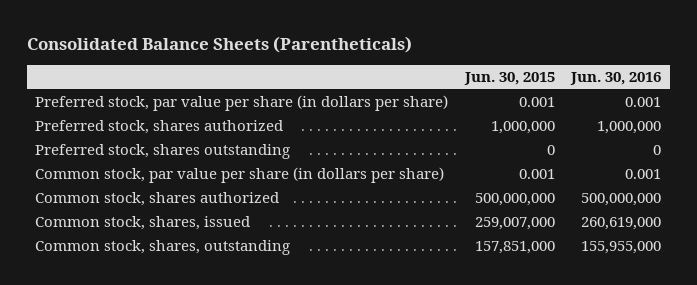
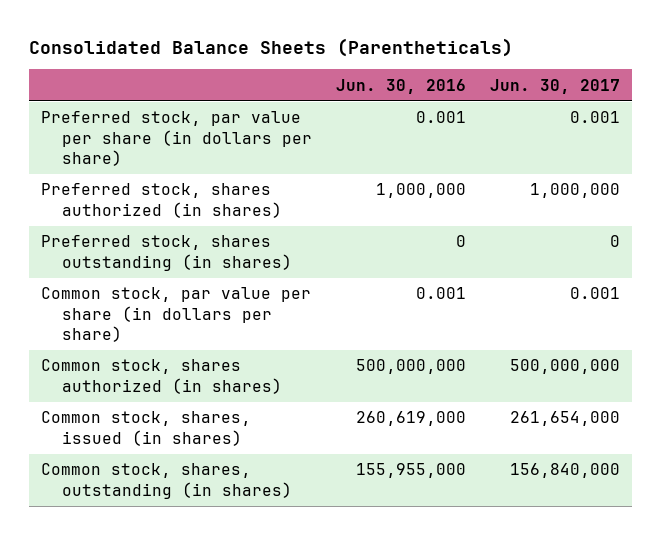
[463,72,555,86] Jun. 30, 2015 -> none
none -> [490,78,621,94] Jun. 30, 2017
[35,120,284,135] Preferred stock, shares authorized -> [41,183,283,218] Preferred stock, shares authorized (in shares)
[35,144,291,160] Preferred stock, shares outstanding -> [41,235,293,271] Preferred stock, shares outstanding (in shares)
[35,192,280,207] Common stock, shares authorized -> [41,359,283,394] Common stock, shares authorized (in shares)
[35,216,251,231] Common stock, shares, issued -> [41,411,252,446] Common stock, shares, issued (in shares)
[35,240,291,256] Common stock, shares, outstanding -> [41,463,293,499] Common stock, shares, outstanding (in shares)

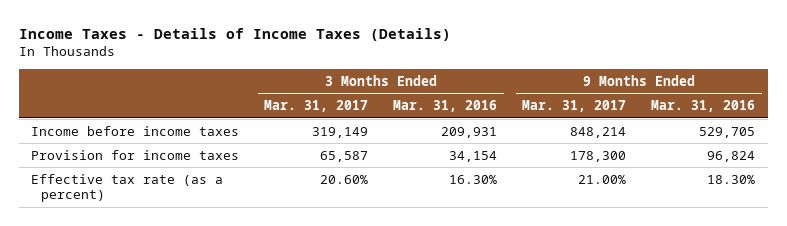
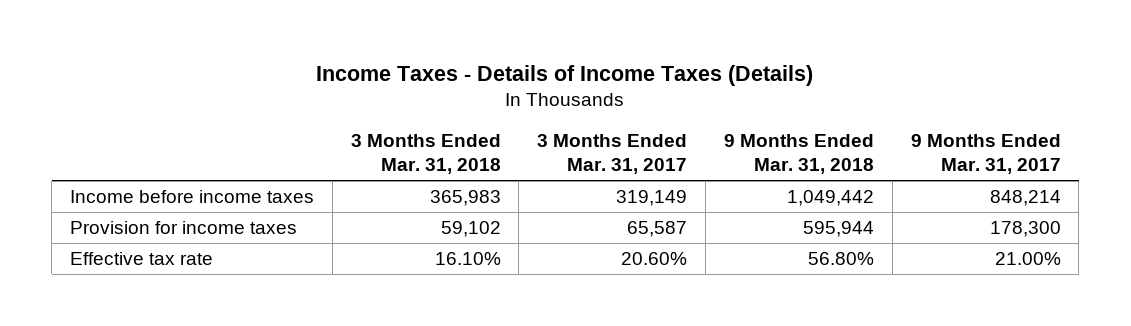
[393,99,498,112] Mar. 31, 2016 -> none
[651,99,756,112] Mar. 31, 2016 -> none
none -> [350,134,501,175] 3 Months Ended Mar. 31, 2018
none -> [723,134,874,175] 9 Months Ended Mar. 31, 2018
[31,173,224,203] Effective tax rate (as a percent) -> [70,251,214,265] Effective tax rate

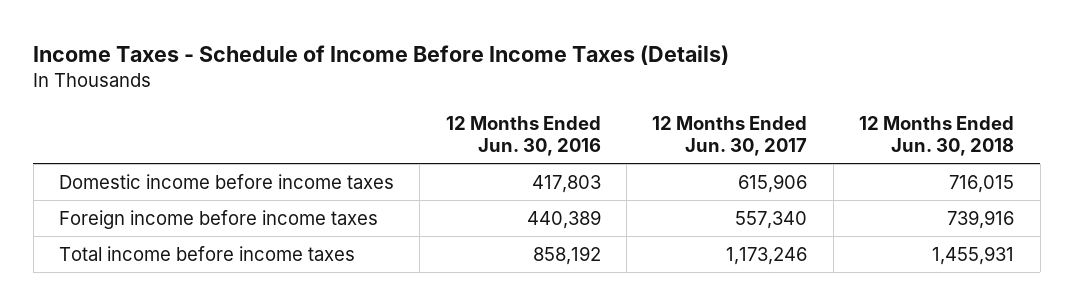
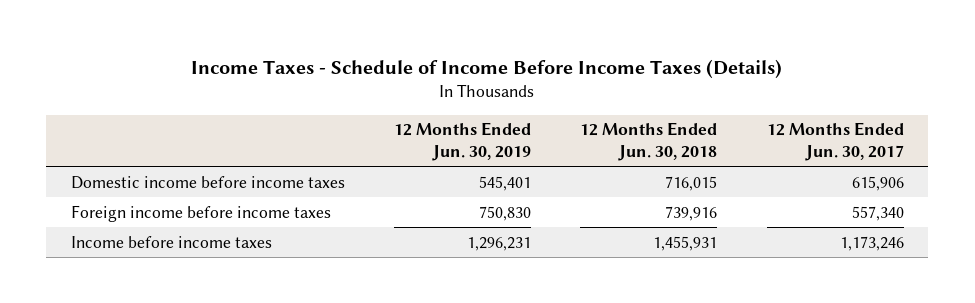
[445,116,601,157] 12 Months Ended Jun. 30, 2016 -> none
none -> [394,122,532,161] 12 Months Ended Jun. 30, 2019
[58,245,355,261] Total income before income taxes -> [70,235,272,248] Income before income taxes

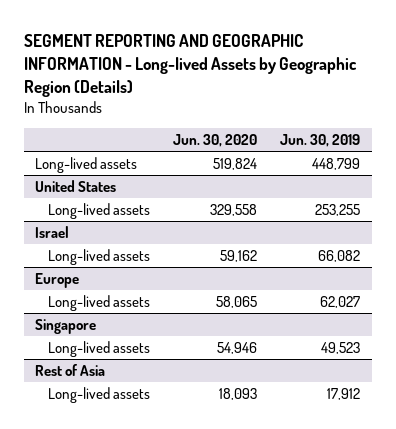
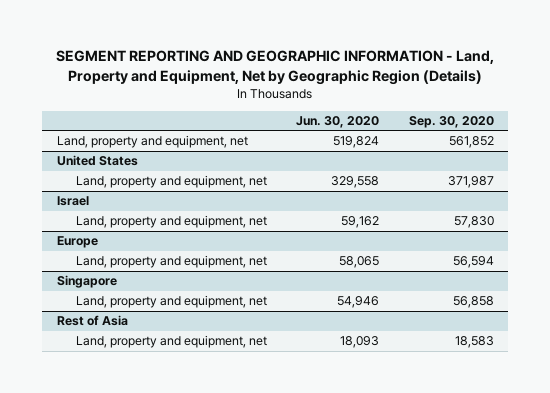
[23,33,357,98] SEGMENT REPORTING AND GEOGRAPHIC INFORMATION - Long-lived Assets by Geographic Region (Details) -> [56,50,495,85] SEGMENT REPORTING AND GEOGRAPHIC INFORMATION - Land, Property and Equipment, Net by Geographic Region (Details)
[280,134,361,148] Jun. 30, 2019 -> none
none -> [408,115,494,128] Sep. 30, 2020
[35,157,138,174] Long-lived assets -> [56,135,248,149] Land, property and equipment, net
[47,203,150,220] Long-lived assets -> [75,175,267,189] Land, property and equipment, net
[47,249,150,266] Long-lived assets -> [75,215,267,229] Land, property and equipment, net
[47,295,150,312] Long-lived assets -> [75,255,267,269] Land, property and equipment, net
[47,341,150,358] Long-lived assets -> [75,295,267,309] Land, property and equipment, net
[47,387,150,404] Long-lived assets -> [75,335,267,349] Land, property and equipment, net

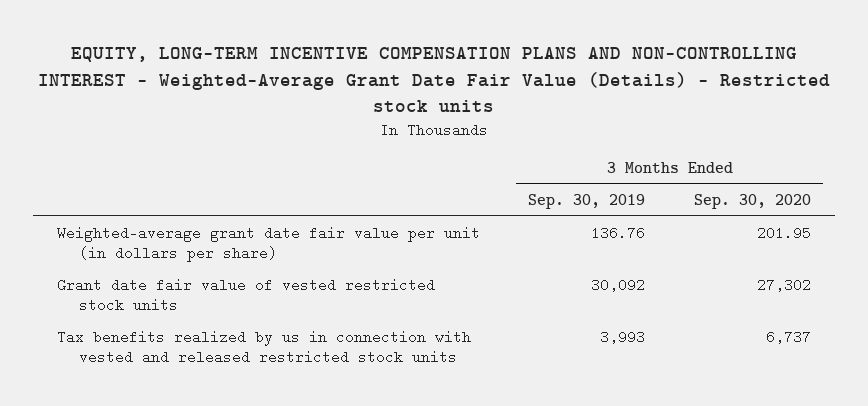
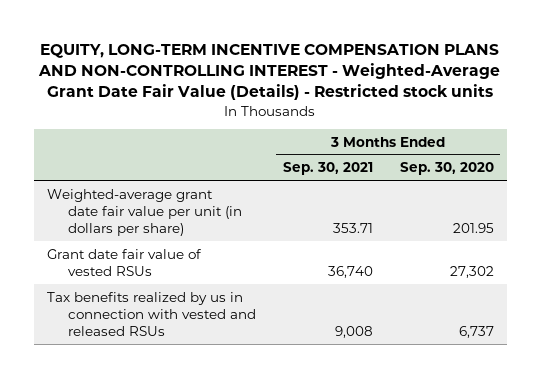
[528,193,646,209] Sep. 30, 2019 -> none
none -> [282,162,373,176] Sep. 30, 2021
[56,278,435,313] Grant date fair value of vested restricted stock units -> [47,248,203,276] Grant date fair value of vested RSUs
[56,330,471,365] Tax benefits realized by us in connection with vested and released restricted stock units -> [47,291,256,337] Tax benefits realized by us in connection with vested and released RSUs

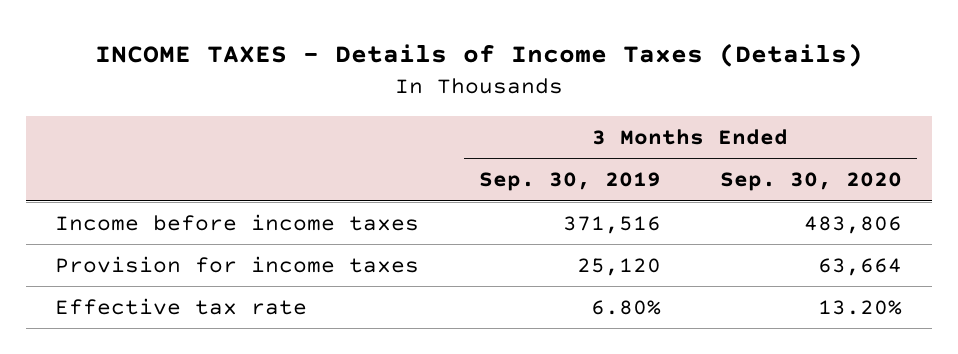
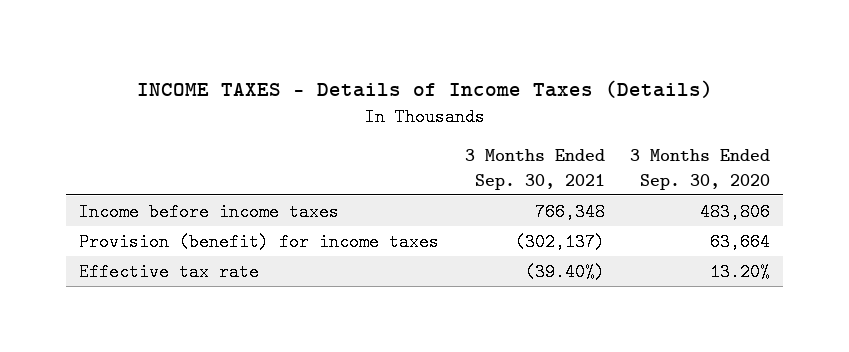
[478,172,661,192] Sep. 30, 2019 -> none
none -> [464,149,605,190] 3 Months Ended Sep. 30, 2021
[55,255,420,273] Provision for income taxes -> [78,232,439,251] Provision (benefit) for income taxes

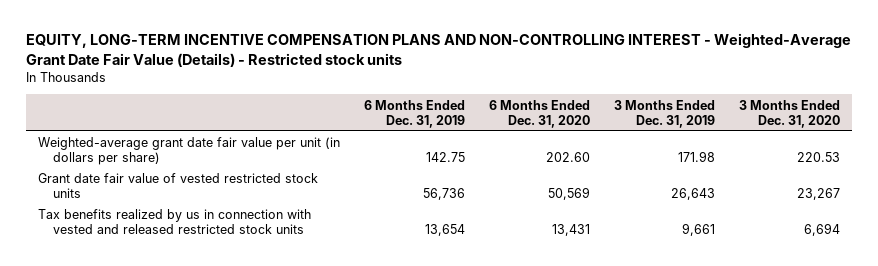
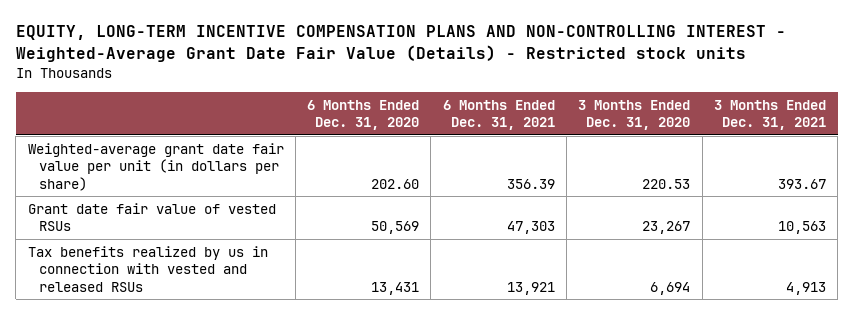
[363,99,465,128] 6 Months Ended Dec. 31, 2019 -> none
[614,99,716,128] 3 Months Ended Dec. 31, 2019 -> none
none -> [442,99,555,131] 6 Months Ended Dec. 31, 2021
none -> [713,99,826,131] 3 Months Ended Dec. 31, 2021
[37,173,318,199] Grant date fair value of vested restricted stock units -> [27,202,276,232] Grant date fair value of vested RSUs
[37,209,311,235] Tax benefits realized by us in connection with vested and released restricted stock units -> [27,245,268,292] Tax benefits realized by us in connection with vested and released RSUs

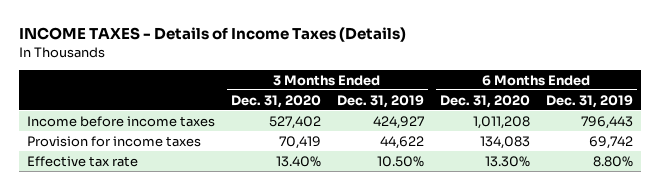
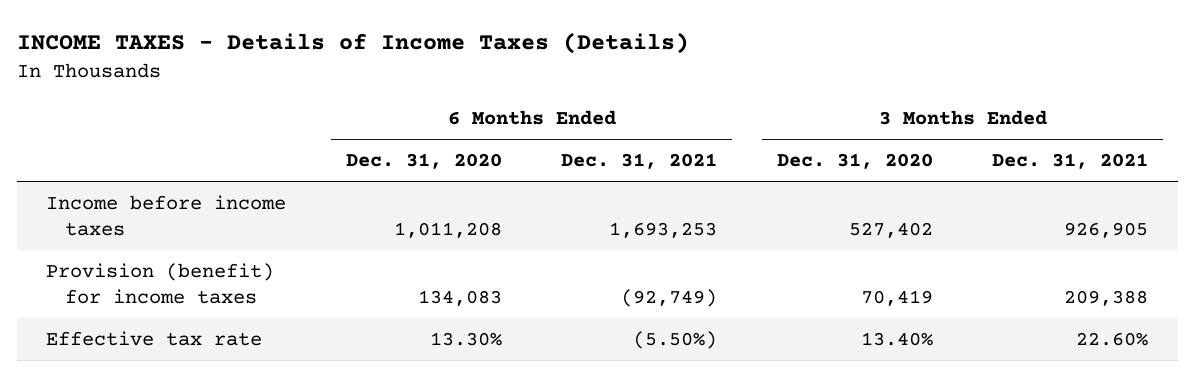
[336,94,424,108] Dec. 31, 2019 -> none
[545,94,633,108] Dec. 31, 2019 -> none
none -> [561,153,718,170] Dec. 31, 2021
none -> [992,153,1149,170] Dec. 31, 2021
[26,135,201,147] Provision for income taxes -> [46,262,275,304] Provision (benefit) for income taxes

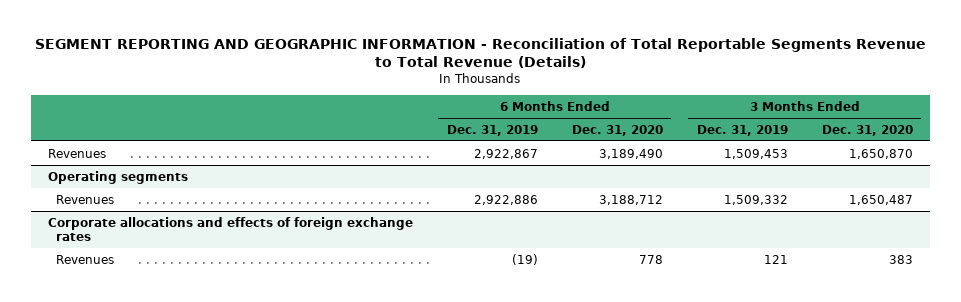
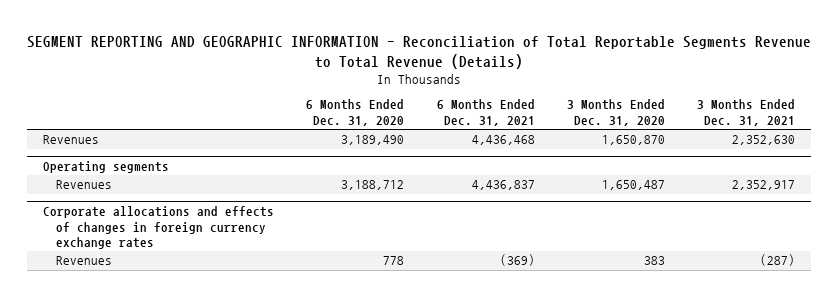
[446,124,538,136] Dec. 31, 2019 -> none
[696,124,788,136] Dec. 31, 2019 -> none
none -> [436,99,535,126] 6 Months Ended Dec. 31, 2021
none -> [697,99,796,126] 3 Months Ended Dec. 31, 2021
[47,216,413,242] Corporate allocations and effects of foreign exchange rates -> [43,206,275,250] Corporate allocations and effects of changes in foreign currency exchange rates

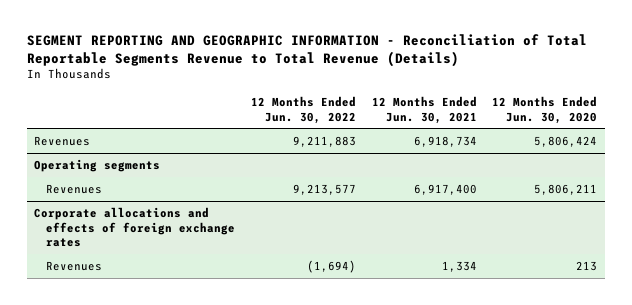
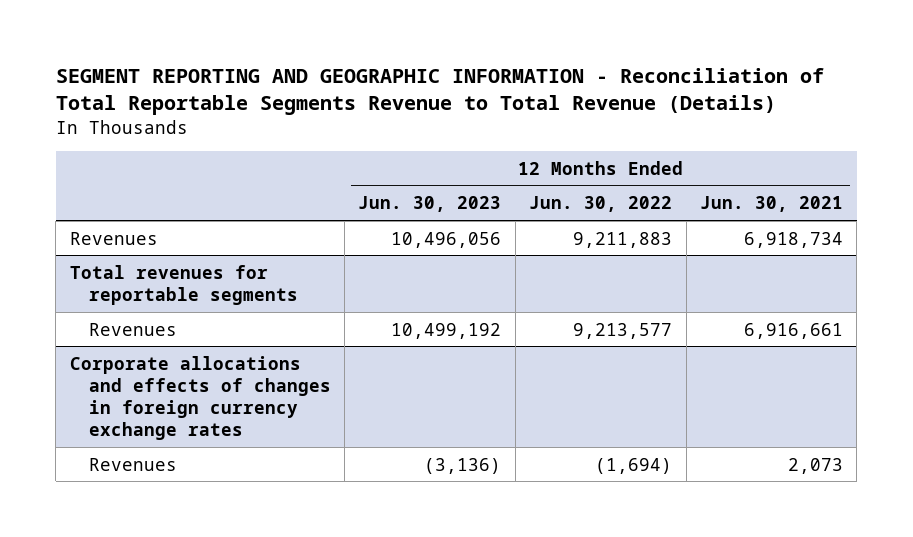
[492,95,598,124] 12 Months Ended Jun. 30, 2020 -> none
none -> [358,196,502,213] Jun. 30, 2023
[34,159,161,173] Operating segments -> [69,264,298,305] Total revenues for reportable segments
[413,184,477,196] 6,917,400 -> [744,322,844,339] 6,916,661
[34,207,236,248] Corporate allocations and effects of foreign exchange rates -> [69,355,331,440] Corporate allocations and effects of changes in foreign currency exchange rates
[441,261,477,273] 1,334 -> [788,457,844,474] 2,073

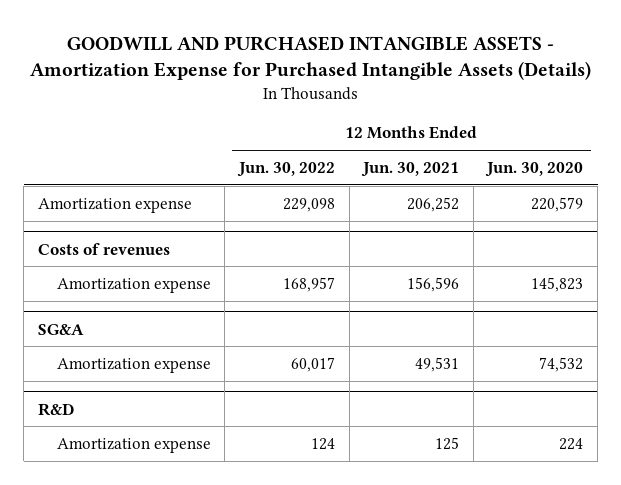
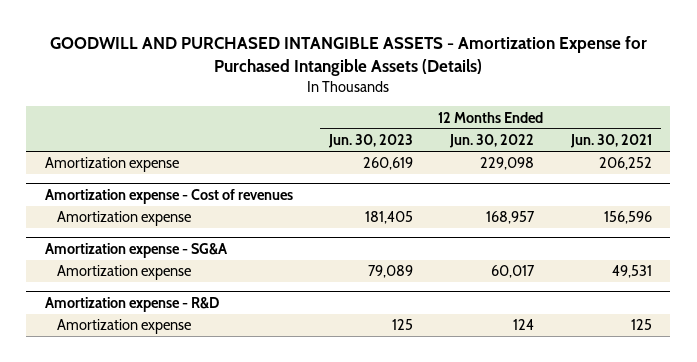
[485,162,584,178] Jun. 30, 2020 -> none
none -> [328,133,414,148] Jun. 30, 2023
[37,242,170,255] Costs of revenues -> [44,188,293,204] Amortization expense - Cost of revenues
[37,323,84,335] SG&A -> [44,242,228,258] Amortization expense - SG&A
[37,402,74,416] R&D -> [44,296,219,312] Amortization expense - R&D

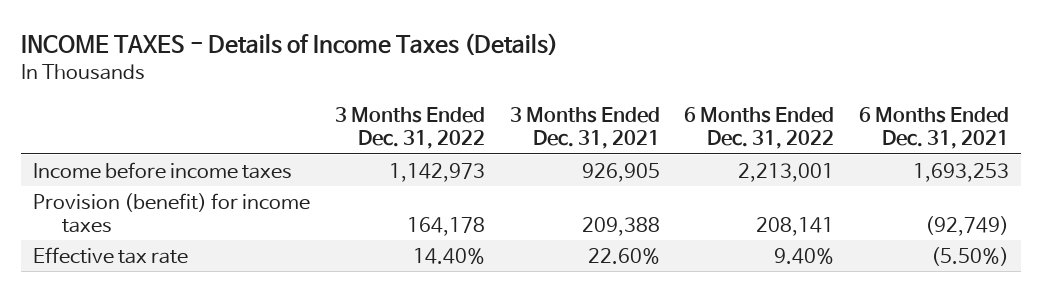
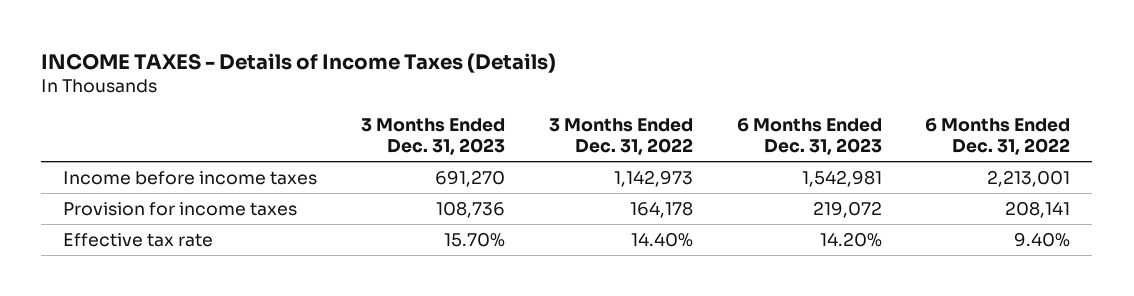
[509,107,660,150] 3 Months Ended Dec. 31, 2021 -> none
[858,107,1009,150] 6 Months Ended Dec. 31, 2021 -> none
none -> [361,118,506,156] 3 Months Ended Dec. 31, 2023
none -> [736,118,882,156] 6 Months Ended Dec. 31, 2023
[33,192,311,234] Provision (benefit) for income taxes -> [63,201,298,216] Provision for income taxes

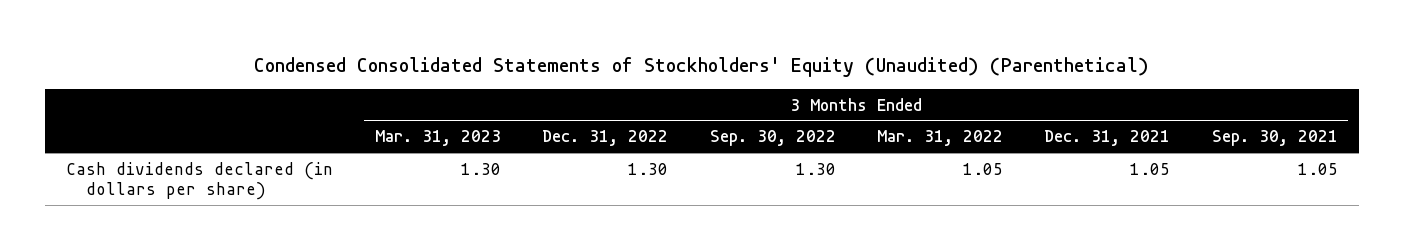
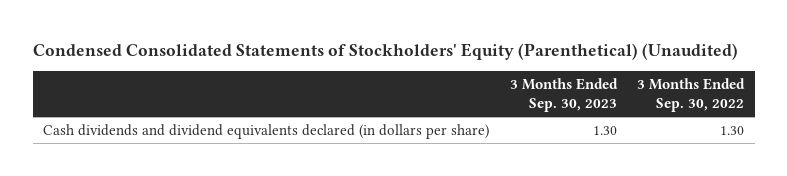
[254,56,1150,77] Condensed Consolidated Statements of Stockholders' Equity (Unaudited) (Parenthetical) -> [32,43,738,61] Condensed Consolidated Statements of Stockholders' Equity (Parenthetical) (Unaudited)
[374,130,501,147] Mar. 31, 2023 -> none
[542,130,669,147] Dec. 31, 2022 -> none
[876,130,1003,147] Mar. 31, 2022 -> none
[1044,130,1171,147] Dec. 31, 2021 -> none
[1211,130,1338,147] Sep. 30, 2021 -> none
none -> [509,78,618,113] 3 Months Ended Sep. 30, 2023
[66,161,334,200] Cash dividends declared (in dollars per share) -> [42,123,489,139] Cash dividends and dividend equivalents declared (in dollars per share)

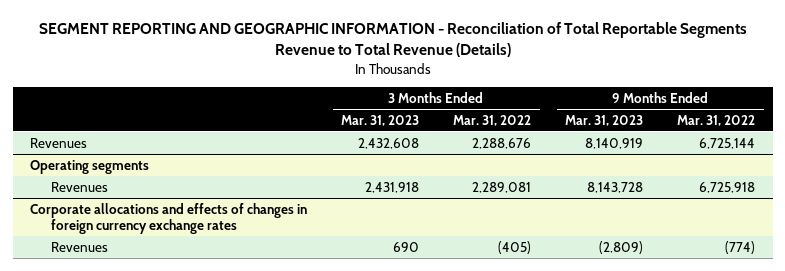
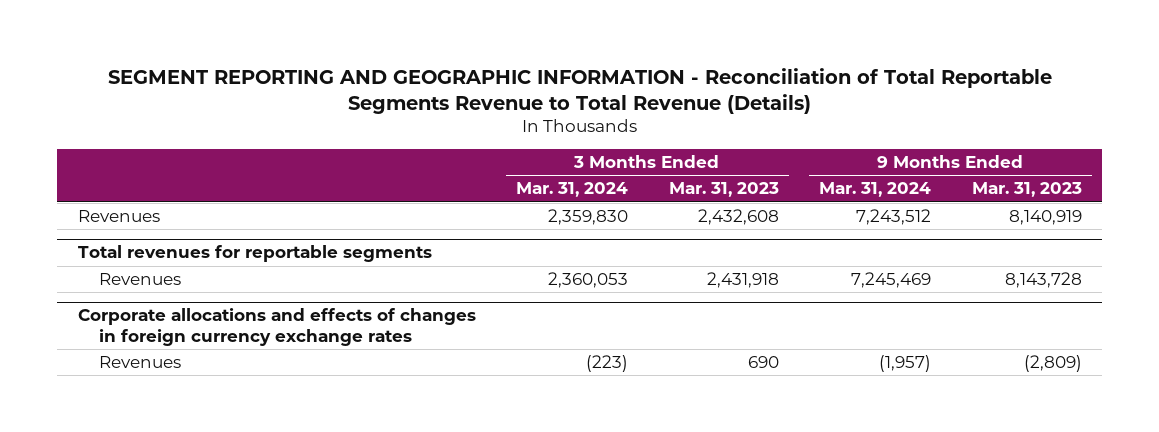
[453,114,532,126] Mar. 31, 2022 -> none
[677,114,756,126] Mar. 31, 2022 -> none
none -> [516,182,629,198] Mar. 31, 2024
none -> [819,182,932,198] Mar. 31, 2024
[29,159,149,174] Operating segments -> [77,245,432,263] Total revenues for reportable segments

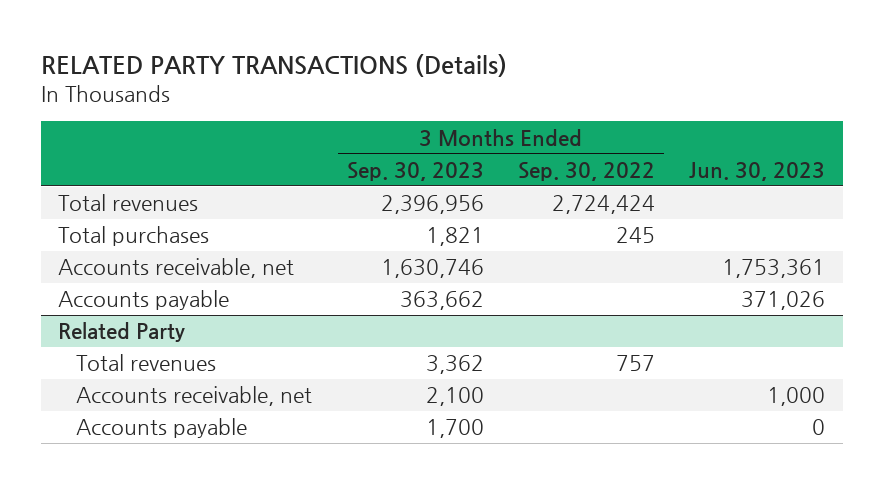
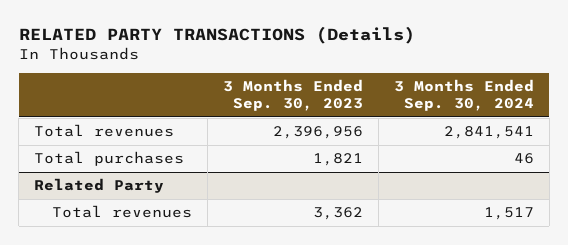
[517,161,655,181] Sep. 30, 2022 -> none
[689,161,826,181] Jun. 30, 2023 -> none
none -> [393,79,534,111] 3 Months Ended Sep. 30, 2024
[58,258,295,279] Accounts receivable, net -> none
[58,290,230,311] Accounts payable -> none
[76,386,313,407] Accounts receivable, net -> none
[76,418,248,439] Accounts payable -> none

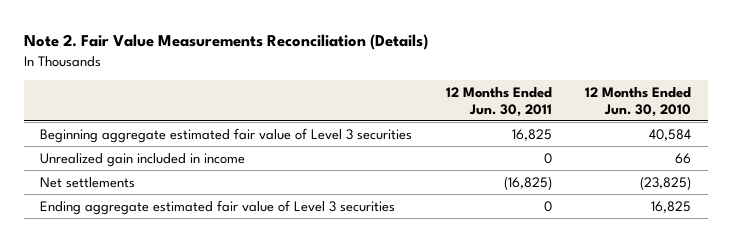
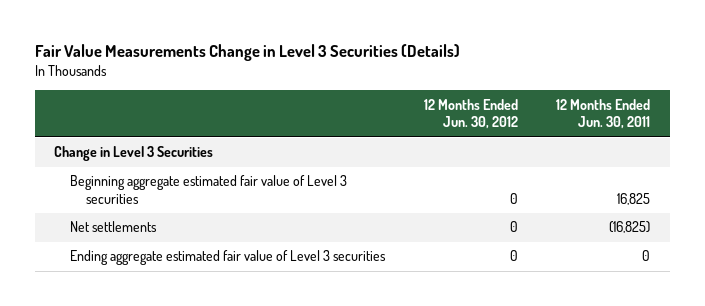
[23,34,428,51] Note 2. Fair Value Measurements Reconciliation (Details) -> [34,43,460,61] Fair Value Measurements Change in Level 3 Securities (Details)
[585,86,692,117] 12 Months Ended Jun. 30, 2010 -> none
none -> [423,98,518,130] 12 Months Ended Jun. 30, 2012
none -> [54,146,214,162] Change in Level 3 Securities
[40,152,246,167] Unrealized gain included in income -> none

